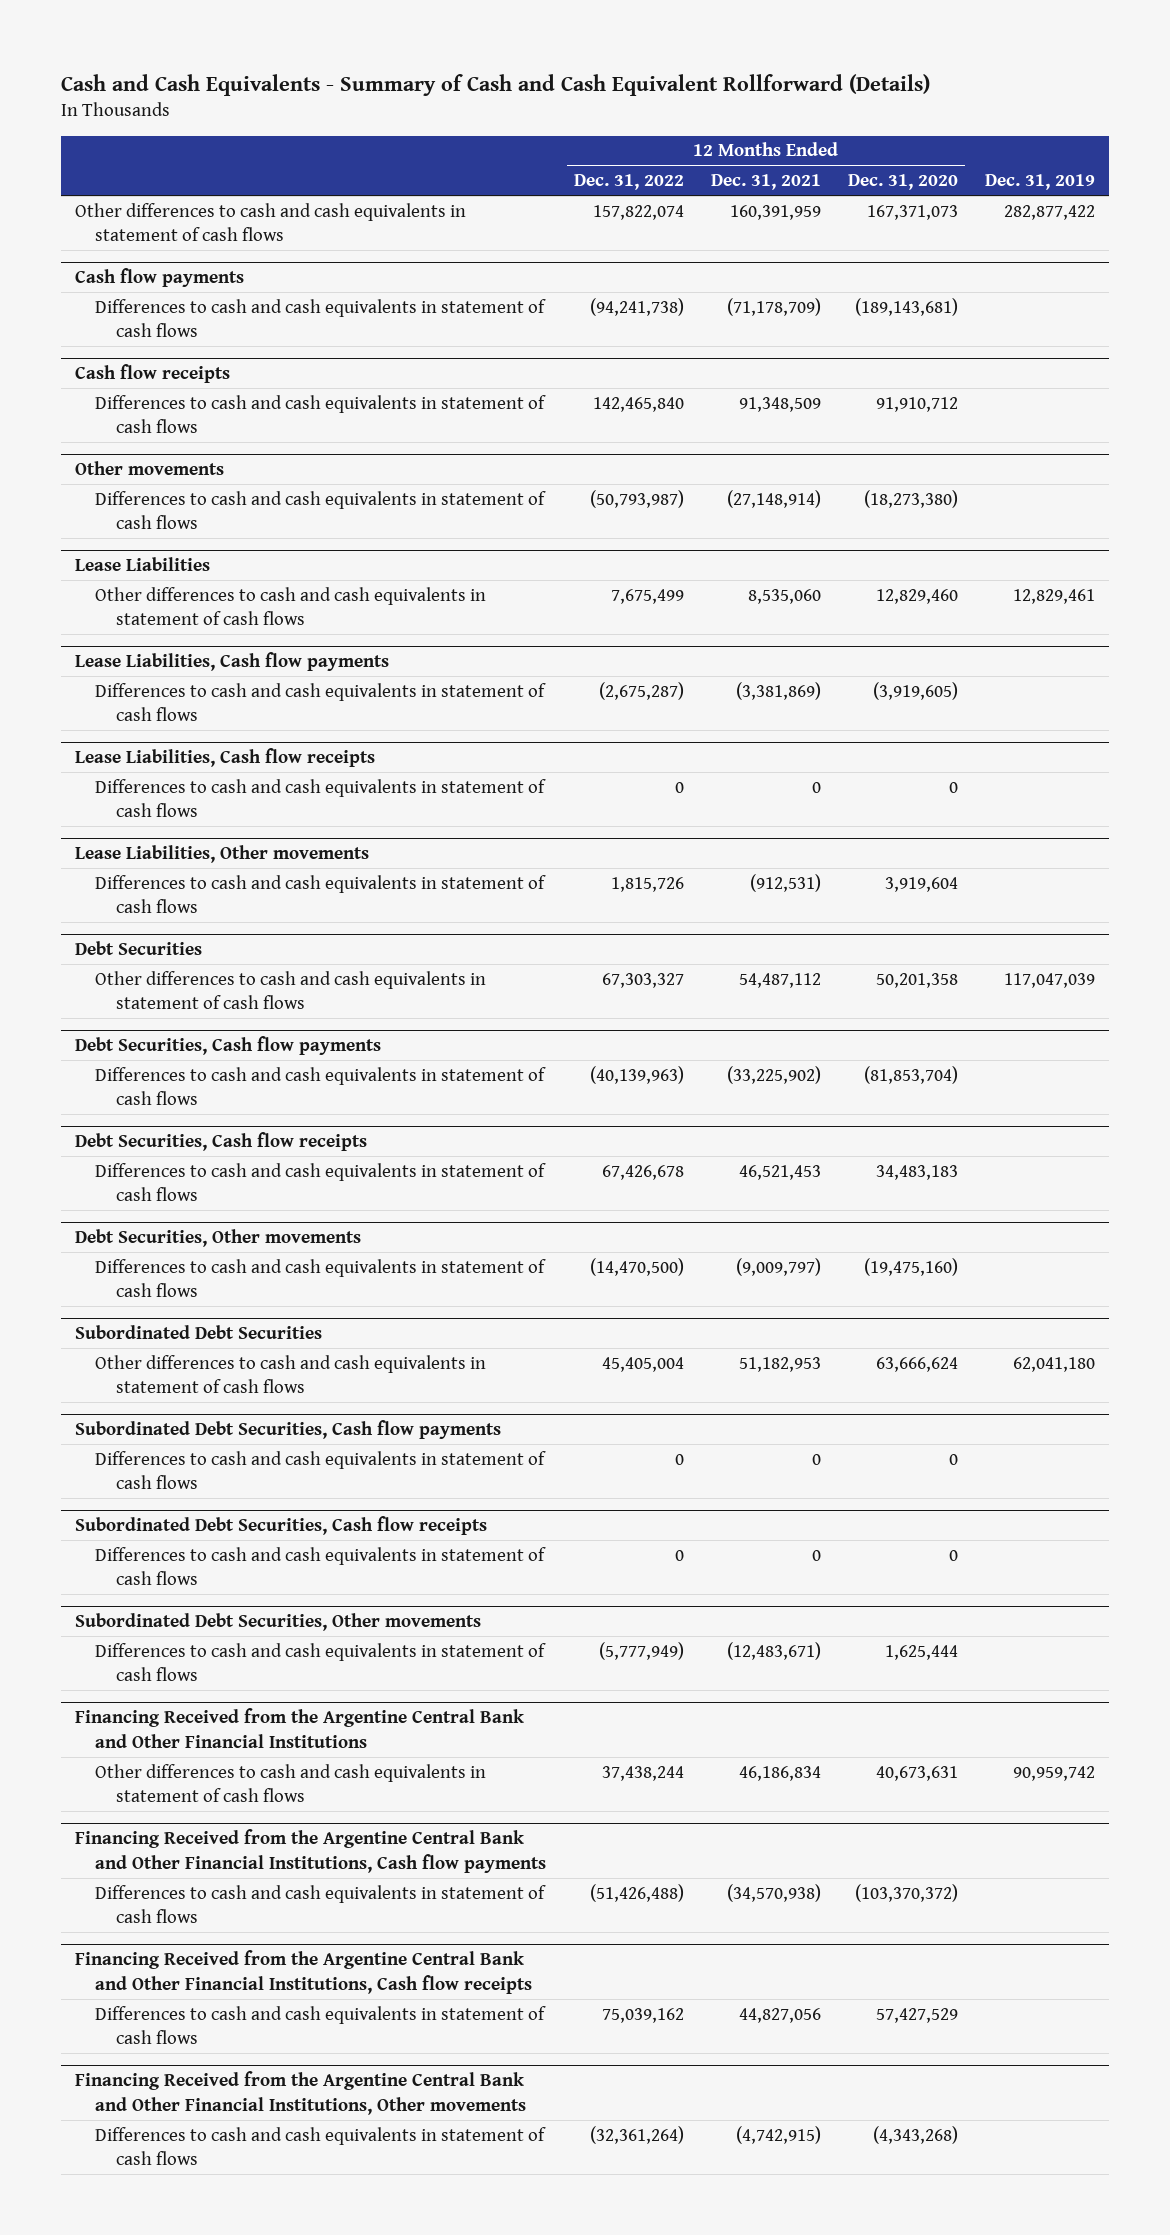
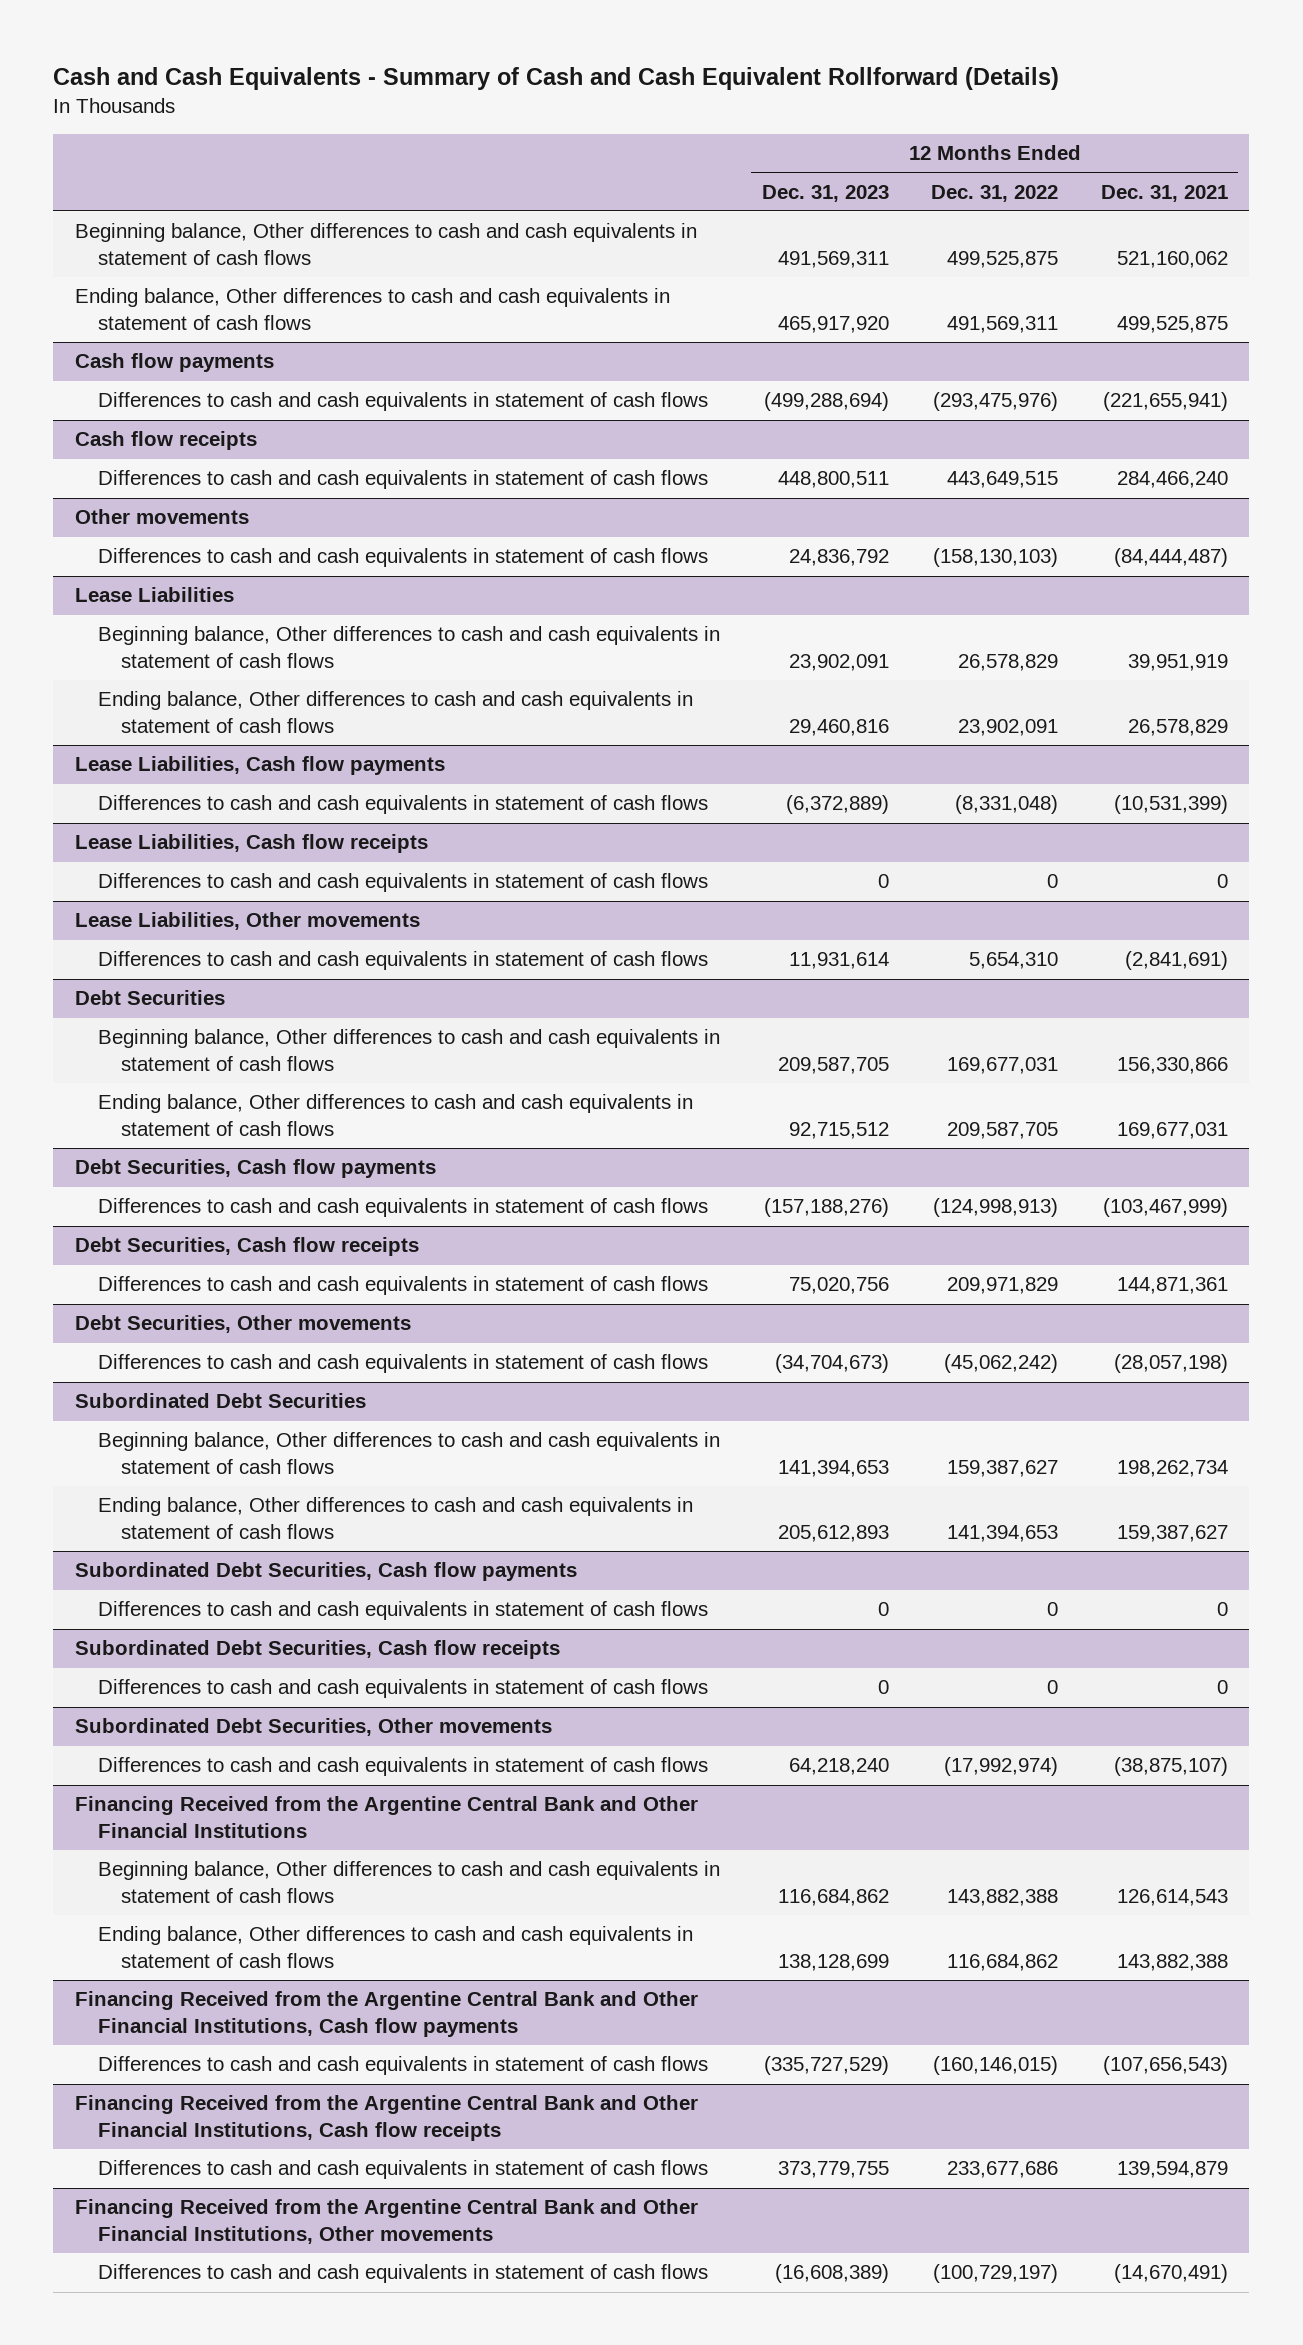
[848,174,959,191] Dec. 31, 2020 -> none
[985,174,1096,191] Dec. 31, 2019 -> none
none -> [762,184,890,202] Dec. 31, 2023
[74,202,466,242] Other differences to cash and cash equivalents in statement of cash flows -> [74,223,697,265] Beginning balance, Other differences to cash and cash equivalents in statement of cash flows
[592,204,684,220] 157,822,074 -> [947,250,1059,268] 499,525,875
[729,204,821,220] 160,391,959 -> [1116,250,1228,268] 521,160,062
none -> [74,288,670,330] Ending balance, Other differences to cash and cash equivalents in statement of cash flows
[589,297,684,316] (94,241,738) -> [933,392,1059,412] (293,475,976)
[726,297,821,316] (71,178,709) -> [1102,392,1228,412] (221,655,941)
[592,396,684,412] 142,465,840 -> [947,471,1059,489] 443,649,515
[738,396,821,412] 91,348,509 -> [1116,471,1228,489] 284,466,240
[589,489,684,508] (50,793,987) -> [933,548,1059,568] (158,130,103)
[726,489,821,508] (27,148,914) -> [1113,548,1228,568] (84,444,487)
[95,586,487,626] Other differences to cash and cash equivalents in statement of cash flows -> [97,626,720,668] Beginning balance, Other differences to cash and cash equivalents in statement of cash flows
[610,588,684,604] 7,675,499 -> [958,653,1059,671] 26,578,829
[747,588,821,604] 8,535,060 -> [1127,653,1228,671] 39,951,919
none -> [97,691,693,733] Ending balance, Other differences to cash and cash equivalents in statement of cash flows
[598,681,684,700] (2,675,287) -> [955,795,1059,815] (8,331,048)
[735,681,821,700] (3,381,869) -> [1113,795,1228,815] (10,531,399)
[610,876,684,892] 1,815,726 -> [969,952,1059,970] 5,654,310
[749,873,821,892] (912,531) -> [1124,951,1228,971] (2,841,691)
[95,970,487,1010] Other differences to cash and cash equivalents in statement of cash flows -> [97,1029,720,1071] Beginning balance, Other differences to cash and cash equivalents in statement of cash flows
[601,972,684,988] 67,303,327 -> [947,1056,1059,1074] 169,677,031
[738,972,821,988] 54,487,112 -> [1116,1056,1228,1074] 156,330,866
none -> [97,1094,693,1136] Ending balance, Other differences to cash and cash equivalents in statement of cash flows
[589,1065,684,1084] (40,139,963) -> [933,1198,1059,1218] (124,998,913)
[726,1065,821,1084] (33,225,902) -> [1102,1198,1228,1218] (103,467,999)
[601,1164,684,1180] 67,426,678 -> [947,1277,1059,1295] 209,971,829
[738,1164,821,1180] 46,521,453 -> [1116,1277,1228,1295] 144,871,361
[589,1257,684,1276] (14,470,500) -> [944,1354,1059,1374] (45,062,242)
[735,1257,821,1276] (9,009,797) -> [1113,1354,1228,1374] (28,057,198)
[95,1354,487,1394] Other differences to cash and cash equivalents in statement of cash flows -> [97,1432,720,1474] Beginning balance, Other differences to cash and cash equivalents in statement of cash flows
[601,1356,684,1372] 45,405,004 -> [947,1459,1059,1477] 159,387,627
[738,1356,821,1372] 51,182,953 -> [1116,1459,1228,1477] 198,262,734
none -> [97,1497,693,1539] Ending balance, Other differences to cash and cash equivalents in statement of cash flows
[598,1641,684,1660] (5,777,949) -> [944,1757,1059,1777] (17,992,974)
[726,1641,821,1660] (12,483,671) -> [1113,1757,1228,1777] (38,875,107)
[95,1763,487,1803] Other differences to cash and cash equivalents in statement of cash flows -> [97,1861,720,1903] Beginning balance, Other differences to cash and cash equivalents in statement of cash flows
[601,1765,684,1781] 37,438,244 -> [947,1888,1059,1906] 143,882,388
[738,1765,821,1781] 46,186,834 -> [1116,1888,1228,1906] 126,614,543
none -> [97,1926,693,1968] Ending balance, Other differences to cash and cash equivalents in statement of cash flows
[589,1883,684,1902] (51,426,488) -> [933,2056,1059,2076] (160,146,015)
[726,1883,821,1902] (34,570,938) -> [1102,2056,1228,2076] (107,656,543)
[601,2007,684,2023] 75,039,162 -> [947,2161,1059,2179] 233,677,686
[738,2007,821,2023] 44,827,056 -> [1116,2161,1228,2179] 139,594,879
[589,2125,684,2144] (32,361,264) -> [933,2264,1059,2284] (100,729,197)
[735,2125,821,2144] (4,742,915) -> [1113,2264,1228,2284] (14,670,491)

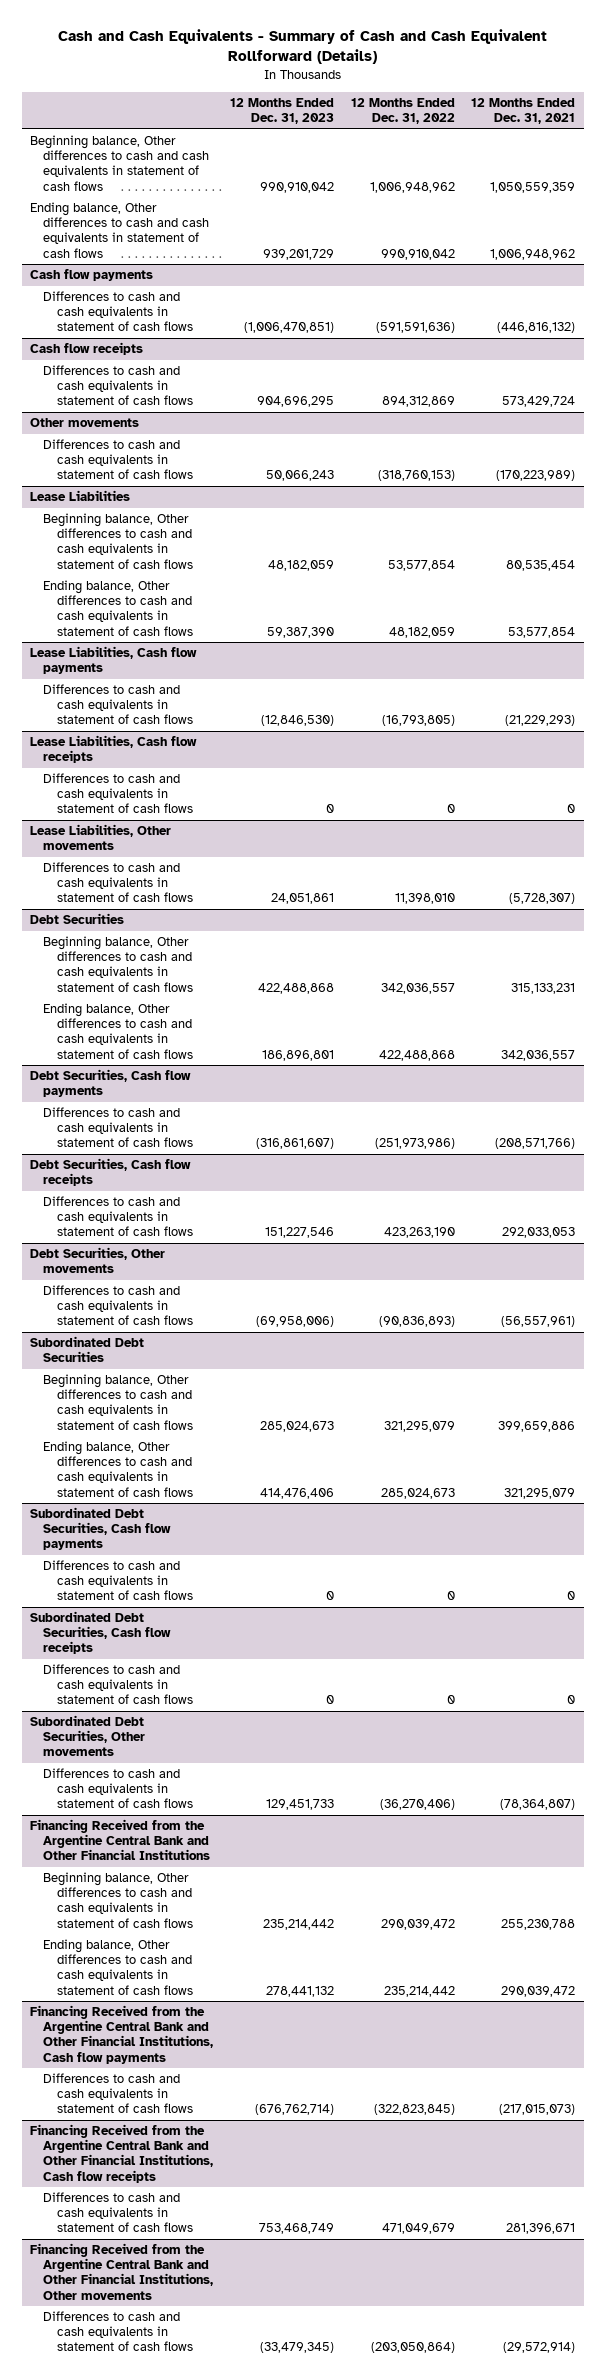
[778,250,890,268] 491,569,311 -> [260,181,335,193] 990,910,042
[947,250,1059,268] 499,525,875 -> [369,181,455,193] 1,006,948,962
[1116,250,1228,268] 521,160,062 -> [490,181,576,193] 1,050,559,359
[778,315,890,333] 465,917,920 -> [263,248,335,260] 939,201,729
[947,315,1059,333] 491,569,311 -> [380,248,455,260] 990,910,042
[1116,315,1228,333] 499,525,875 -> [490,248,576,260] 1,006,948,962
[764,392,890,412] (499,288,694) -> [244,322,335,334] (1,006,470,851)
[933,392,1059,412] (293,475,976) -> [375,322,455,334] (591,591,636)
[1102,392,1228,412] (221,655,941) -> [497,322,576,334] (446,816,132)
[778,471,890,489] 448,800,511 -> [257,396,335,408] 904,696,295
[947,471,1059,489] 443,649,515 -> [381,396,455,408] 894,312,869
[1116,471,1228,489] 284,466,240 -> [502,396,576,408] 573,429,724
[789,549,890,567] 24,836,792 -> [266,470,335,482] 50,066,243
[933,548,1059,568] (158,130,103) -> [377,470,455,482] (318,760,153)
[1113,548,1228,568] (84,444,487) -> [496,470,576,482] (170,223,989)
[789,653,890,671] 23,902,091 -> [268,559,335,571] 48,182,059
[958,653,1059,671] 26,578,829 -> [387,559,455,571] 53,577,854
[1127,653,1228,671] 39,951,919 -> [506,559,576,571] 80,535,454
[789,718,890,736] 29,460,816 -> [267,626,335,638] 59,387,390
[958,718,1059,736] 23,902,091 -> [388,626,455,638] 48,182,059
[1127,718,1228,736] 26,578,829 -> [508,626,576,638] 53,577,854
[786,795,890,815] (6,372,889) -> [261,715,335,727] (12,846,530)
[955,795,1059,815] (8,331,048) -> [381,715,455,727] (16,793,805)
[1113,795,1228,815] (10,531,399) -> [505,715,576,727] (21,229,293)
[789,952,890,970] 11,931,614 -> [271,893,335,905] 24,051,861
[969,952,1059,970] 5,654,310 -> [394,893,455,905] 11,398,010
[1124,951,1228,971] (2,841,691) -> [509,893,576,905] (5,728,307)
[778,1056,890,1074] 209,587,705 -> [258,982,335,994] 422,488,868
[947,1056,1059,1074] 169,677,031 -> [380,982,455,994] 342,036,557
[1116,1056,1228,1074] 156,330,866 -> [511,982,576,994] 315,133,231
[789,1121,890,1139] 92,715,512 -> [262,1049,335,1061] 186,896,801
[947,1121,1059,1139] 209,587,705 -> [378,1049,455,1061] 422,488,868
[1116,1121,1228,1139] 169,677,031 -> [501,1049,576,1061] 342,036,557
[764,1198,890,1218] (157,188,276) -> [256,1138,335,1150] (316,861,607)
[933,1198,1059,1218] (124,998,913) -> [374,1138,455,1150] (251,973,986)
[1102,1198,1228,1218] (103,467,999) -> [495,1138,576,1150] (208,571,766)
[789,1277,890,1295] 75,020,756 -> [265,1227,335,1239] 151,227,546
[947,1277,1059,1295] 209,971,829 -> [383,1227,455,1239] 423,263,190
[1116,1277,1228,1295] 144,871,361 -> [502,1227,576,1239] 292,033,053
[775,1354,890,1374] (34,704,673) -> [256,1316,335,1328] (69,958,006)
[944,1354,1059,1374] (45,062,242) -> [378,1316,455,1328] (90,836,893)
[1113,1354,1228,1374] (28,057,198) -> [501,1316,576,1328] (56,557,961)
[778,1459,890,1477] 141,394,653 -> [260,1420,335,1432] 285,024,673
[947,1459,1059,1477] 159,387,627 -> [383,1420,455,1432] 321,295,079
[1116,1459,1228,1477] 198,262,734 -> [498,1420,576,1432] 399,659,886
[778,1524,890,1542] 205,612,893 -> [260,1487,335,1499] 414,476,406
[947,1524,1059,1542] 141,394,653 -> [380,1487,455,1499] 285,024,673
[1116,1524,1228,1542] 159,387,627 -> [504,1487,576,1499] 321,295,079
[789,1758,890,1776] 64,218,240 -> [266,1799,335,1811] 129,451,733
[944,1757,1059,1777] (17,992,974) -> [379,1799,455,1811] (36,270,406)
[1113,1757,1228,1777] (38,875,107) -> [500,1799,576,1811] (78,364,807)
[778,1888,890,1906] 116,684,862 -> [263,1918,335,1930] 235,214,442
[947,1888,1059,1906] 143,882,388 -> [380,1918,455,1930] 290,039,472
[1116,1888,1228,1906] 126,614,543 -> [501,1918,576,1930] 255,230,788
[778,1953,890,1971] 138,128,699 -> [266,1985,335,1997] 278,441,132
[947,1953,1059,1971] 116,684,862 -> [383,1985,455,1997] 235,214,442
[1116,1953,1228,1971] 143,882,388 -> [501,1985,576,1997] 290,039,472
[764,2056,890,2076] (335,727,529) -> [255,2104,335,2116] (676,762,714)
[933,2056,1059,2076] (160,146,015) -> [373,2104,455,2116] (322,823,845)
[1102,2056,1228,2076] (107,656,543) -> [499,2104,576,2116] (217,015,073)
[778,2161,890,2179] 373,779,755 -> [259,2223,335,2235] 753,468,749
[947,2161,1059,2179] 233,677,686 -> [381,2223,455,2235] 471,049,679
[1116,2161,1228,2179] 139,594,879 -> [506,2223,576,2235] 281,396,671
[775,2264,890,2284] (16,608,389) -> [260,2342,335,2354] (33,479,345)
[933,2264,1059,2284] (100,729,197) -> [370,2342,455,2354] (203,050,864)
[1113,2264,1228,2284] (14,670,491) -> [503,2342,576,2354] (29,572,914)

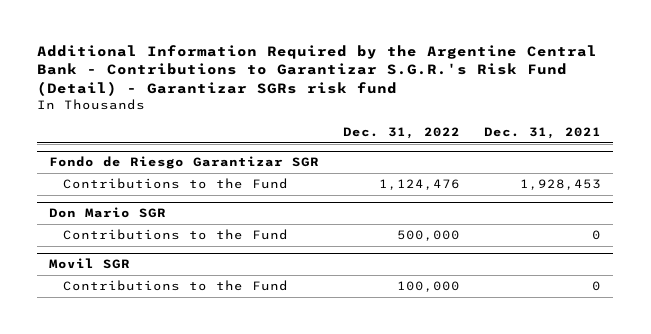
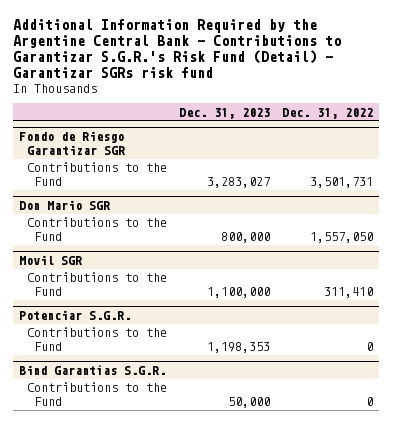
[484,126,602,139] Dec. 31, 2021 -> none
none -> [179,107,271,119] Dec. 31, 2023
[379,179,461,191] 1,124,476 -> [310,176,374,188] 3,501,731
[397,230,461,242] 500,000 -> [310,231,374,243] 1,557,050
[397,281,461,293] 100,000 -> [324,286,374,298] 311,410
none -> [19,310,132,321] Potenciar S.G.R.
none -> [26,327,167,351] Contributions to the Fund
none -> [19,365,167,376] Bind Garantías S.G.R.
none -> [26,382,167,406] Contributions to the Fund

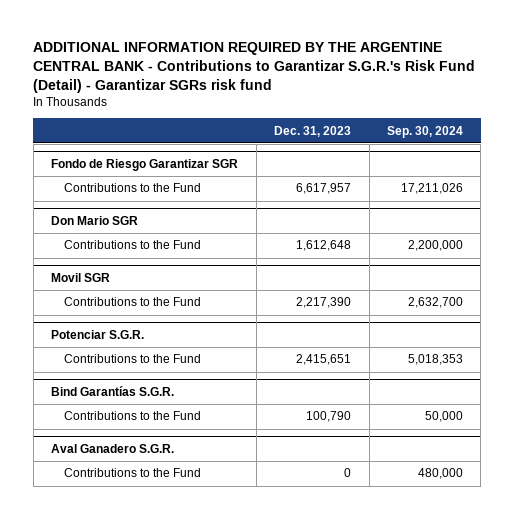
[13,18,342,79] Additional Information Required by the Argentine Central Bank - Contributions to Garantizar S.G.R.'s Risk Fund (Detail) - Garantizar SGRs risk fund -> [33,42,476,93] ADDITIONAL INFORMATION REQUIRED BY THE ARGENTINE CENTRAL BANK - Contributions to Garantizar S.G.R.'s Risk Fund (Detail) - Garantizar SGRs risk fund
[282,107,374,119] Dec. 31, 2022 -> none
none -> [386,125,463,138] Sep. 30, 2024
[207,176,271,188] 3,283,027 -> [296,183,352,195] 6,617,957
[221,231,271,243] 800,000 -> [296,240,352,252] 1,612,648
[207,286,271,298] 1,100,000 -> [296,297,352,309] 2,217,390
[207,341,271,353] 1,198,353 -> [296,354,352,366] 2,415,651
[228,396,271,408] 50,000 -> [306,411,352,423] 100,790
none -> [51,444,175,454] Aval Ganadero S.G.R.
none -> [64,468,202,478] Contributions to the Fund

